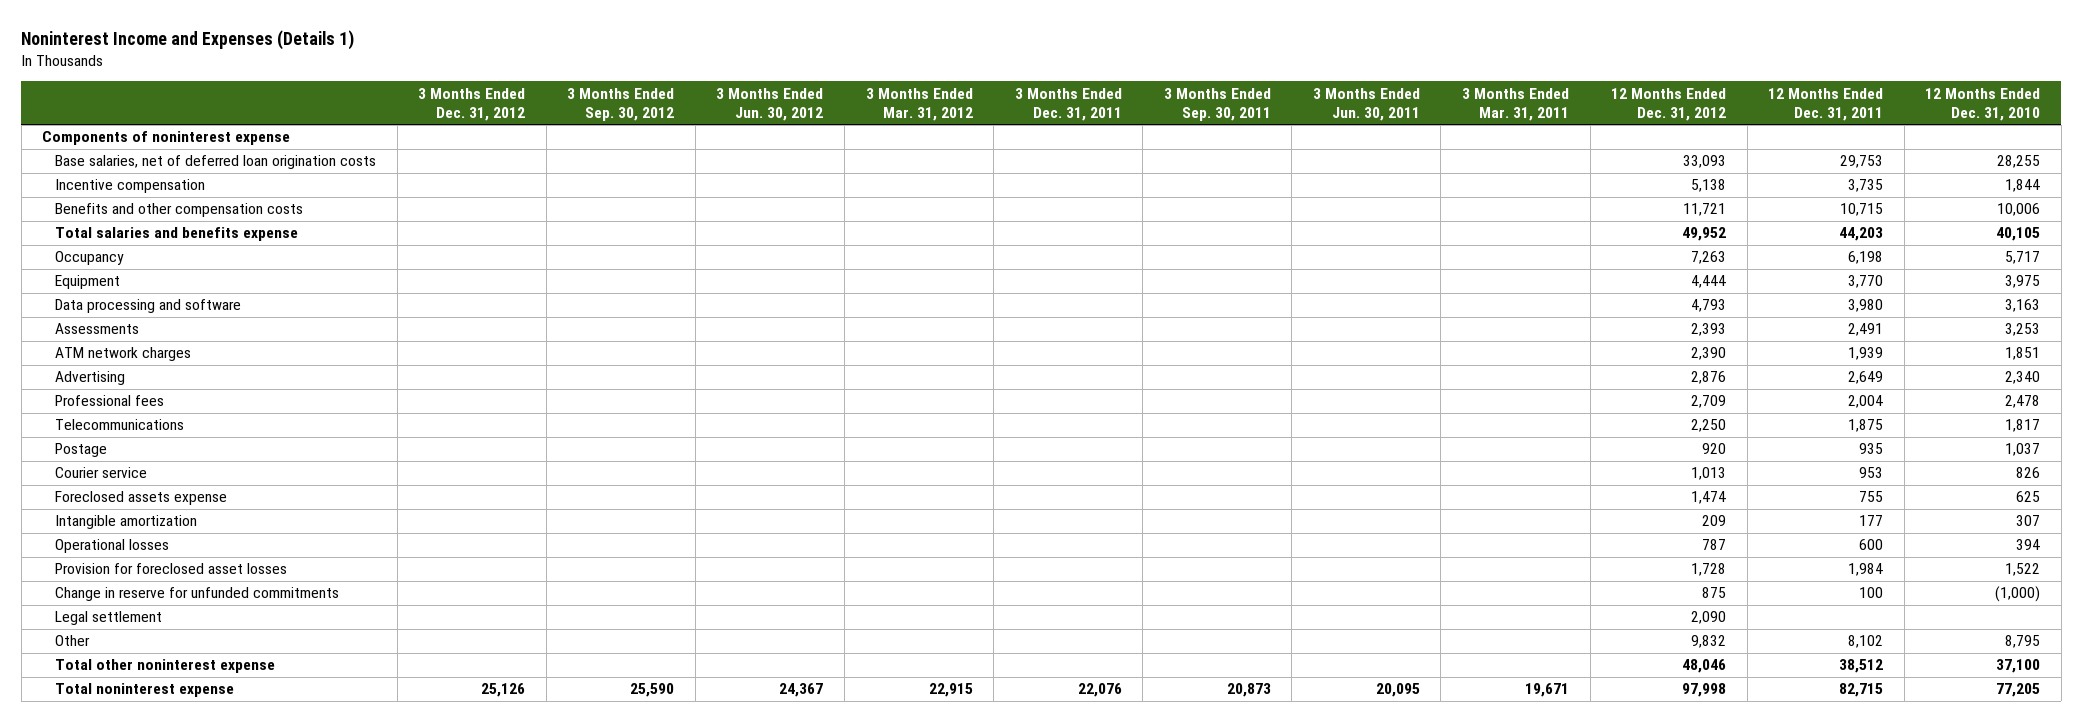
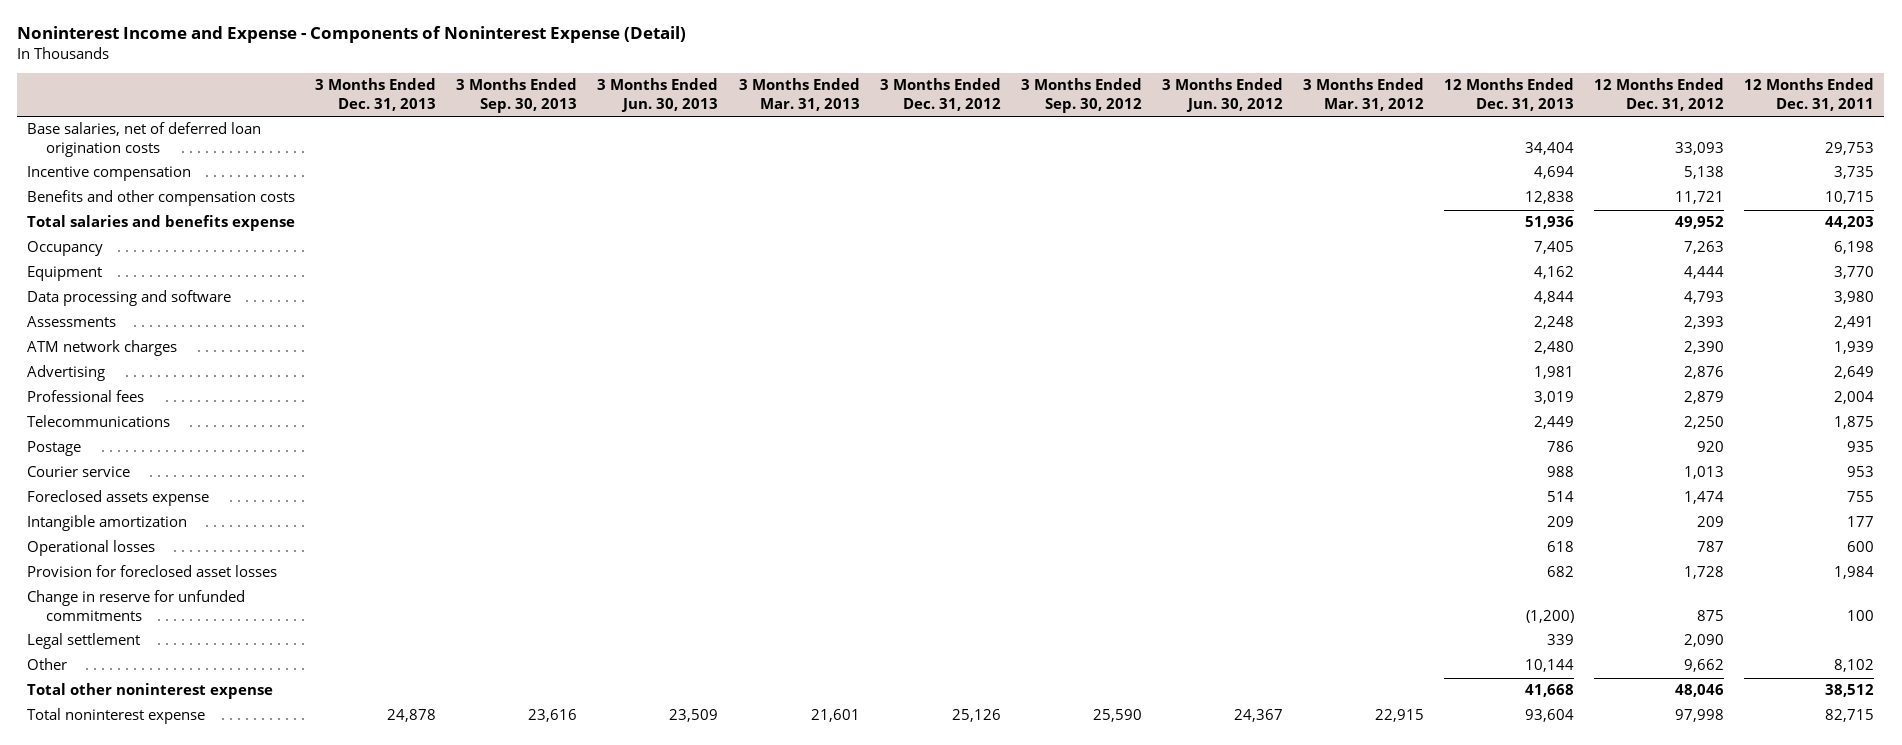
[21,30,355,51] Noninterest Income and Expenses (Details 1) -> [17,26,687,44] Noninterest Income and Expense - Components of Noninterest Expense (Detail)
[1014,87,1122,121] 3 Months Ended Dec. 31, 2011 -> none
[1163,87,1271,121] 3 Months Ended Sep. 30, 2011 -> none
[1312,87,1420,121] 3 Months Ended Jun. 30, 2011 -> none
[1462,87,1570,121] 3 Months Ended Mar. 31, 2011 -> none
[1925,87,2041,121] 12 Months Ended Dec. 31, 2010 -> none
none -> [315,78,437,111] 3 Months Ended Dec. 31, 2013
none -> [456,78,578,113] 3 Months Ended Sep. 30, 2013
none -> [597,78,719,112] 3 Months Ended Jun. 30, 2013
none -> [738,78,860,111] 3 Months Ended Mar. 31, 2013
none -> [1444,78,1575,111] 12 Months Ended Dec. 31, 2013
[42,131,291,146] Components of noninterest expense -> none
[1691,395,1727,409] 2,709 -> [1684,391,1725,405] 2,879
[1691,635,1727,649] 9,832 -> [1684,659,1725,673] 9,662

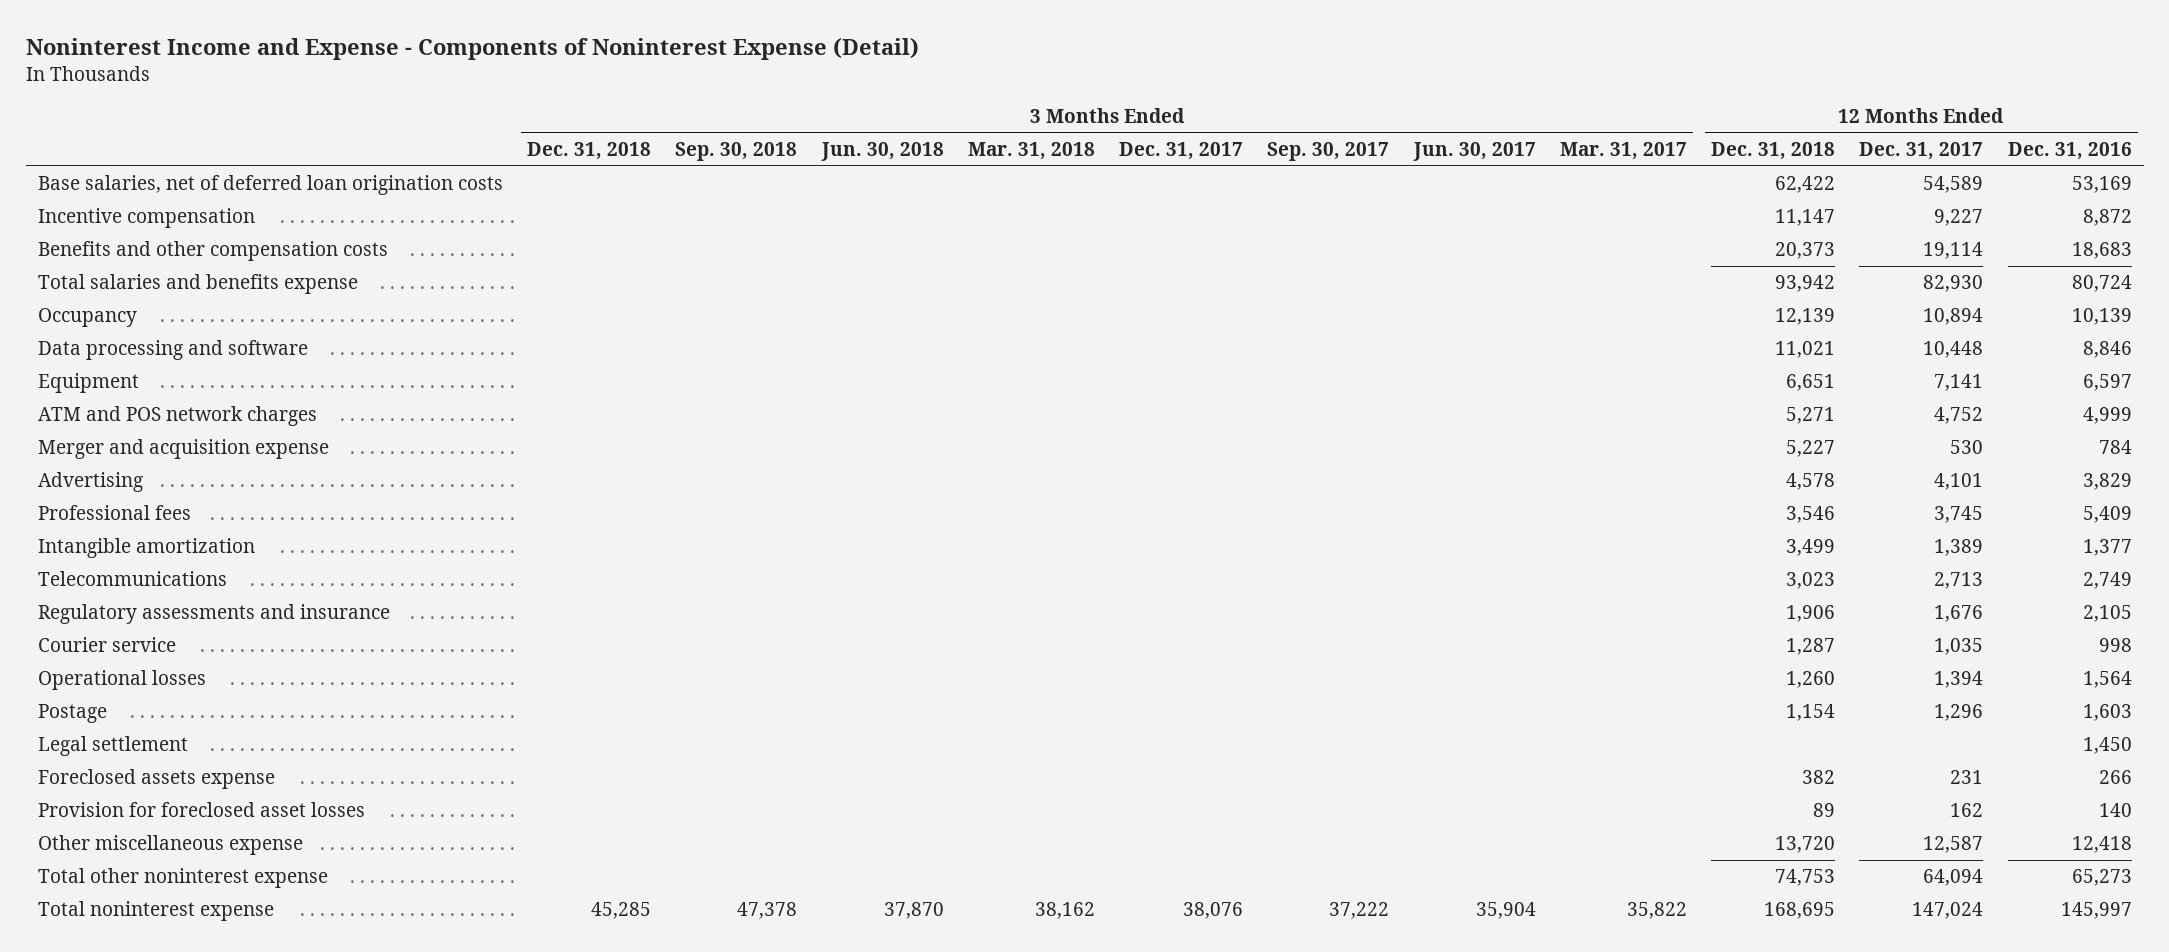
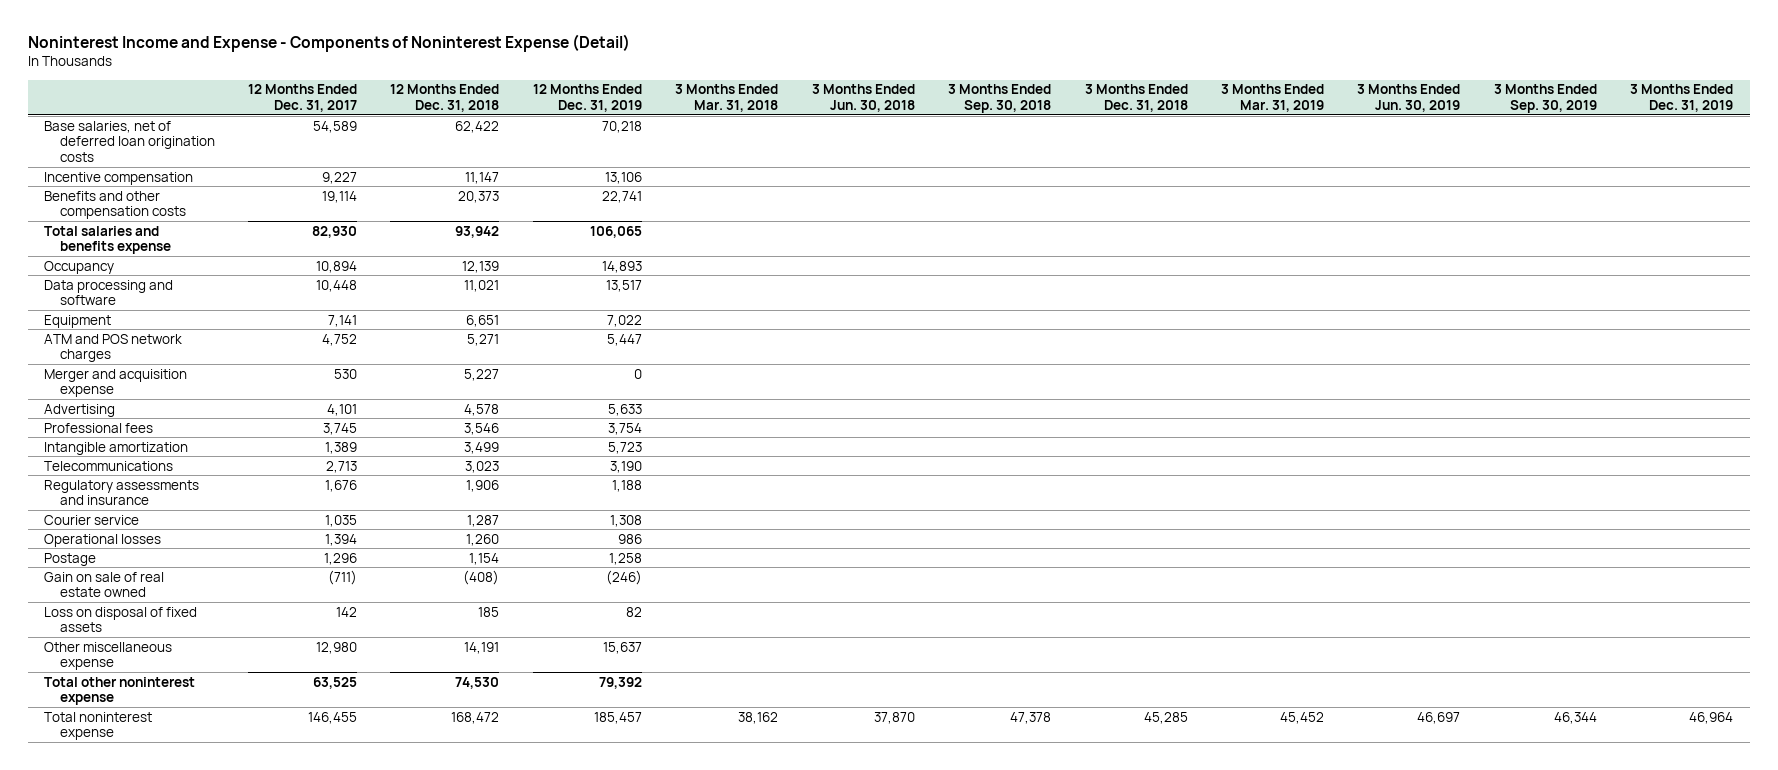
[1119,141,1244,160] Dec. 31, 2017 -> none
[1267,141,1390,161] Sep. 30, 2017 -> none
[1412,141,1536,161] Jun. 30, 2017 -> none
[1559,141,1687,160] Mar. 31, 2017 -> none
[2007,141,2132,160] Dec. 31, 2016 -> none
none -> [532,84,642,113] 12 Months Ended Dec. 31, 2019
none -> [1220,84,1324,113] 3 Months Ended Mar. 31, 2019
none -> [1357,84,1461,113] 3 Months Ended Jun. 30, 2019
none -> [1493,84,1597,114] 3 Months Ended Sep. 30, 2019
none -> [1630,84,1734,113] 3 Months Ended Dec. 31, 2019
[37,736,188,757] Legal settlement -> none
[37,769,275,790] Foreclosed assets expense -> none
[37,802,365,818] Provision for foreclosed asset losses -> none
none -> [44,571,165,598] Gain on sale of real estate owned
none -> [44,606,198,633] Loss on disposal of fixed assets
[1775,836,1836,854] 13,720 -> [464,641,500,654] 14,191
[1923,836,1984,854] 12,587 -> [315,641,357,654] 12,980
[1775,869,1836,887] 74,753 -> [455,676,500,689] 74,530
[1923,869,1984,887] 64,094 -> [312,676,357,689] 63,525
[1764,902,1836,920] 168,695 -> [451,711,500,724] 168,472
[1912,902,1984,920] 147,024 -> [307,711,357,724] 146,455

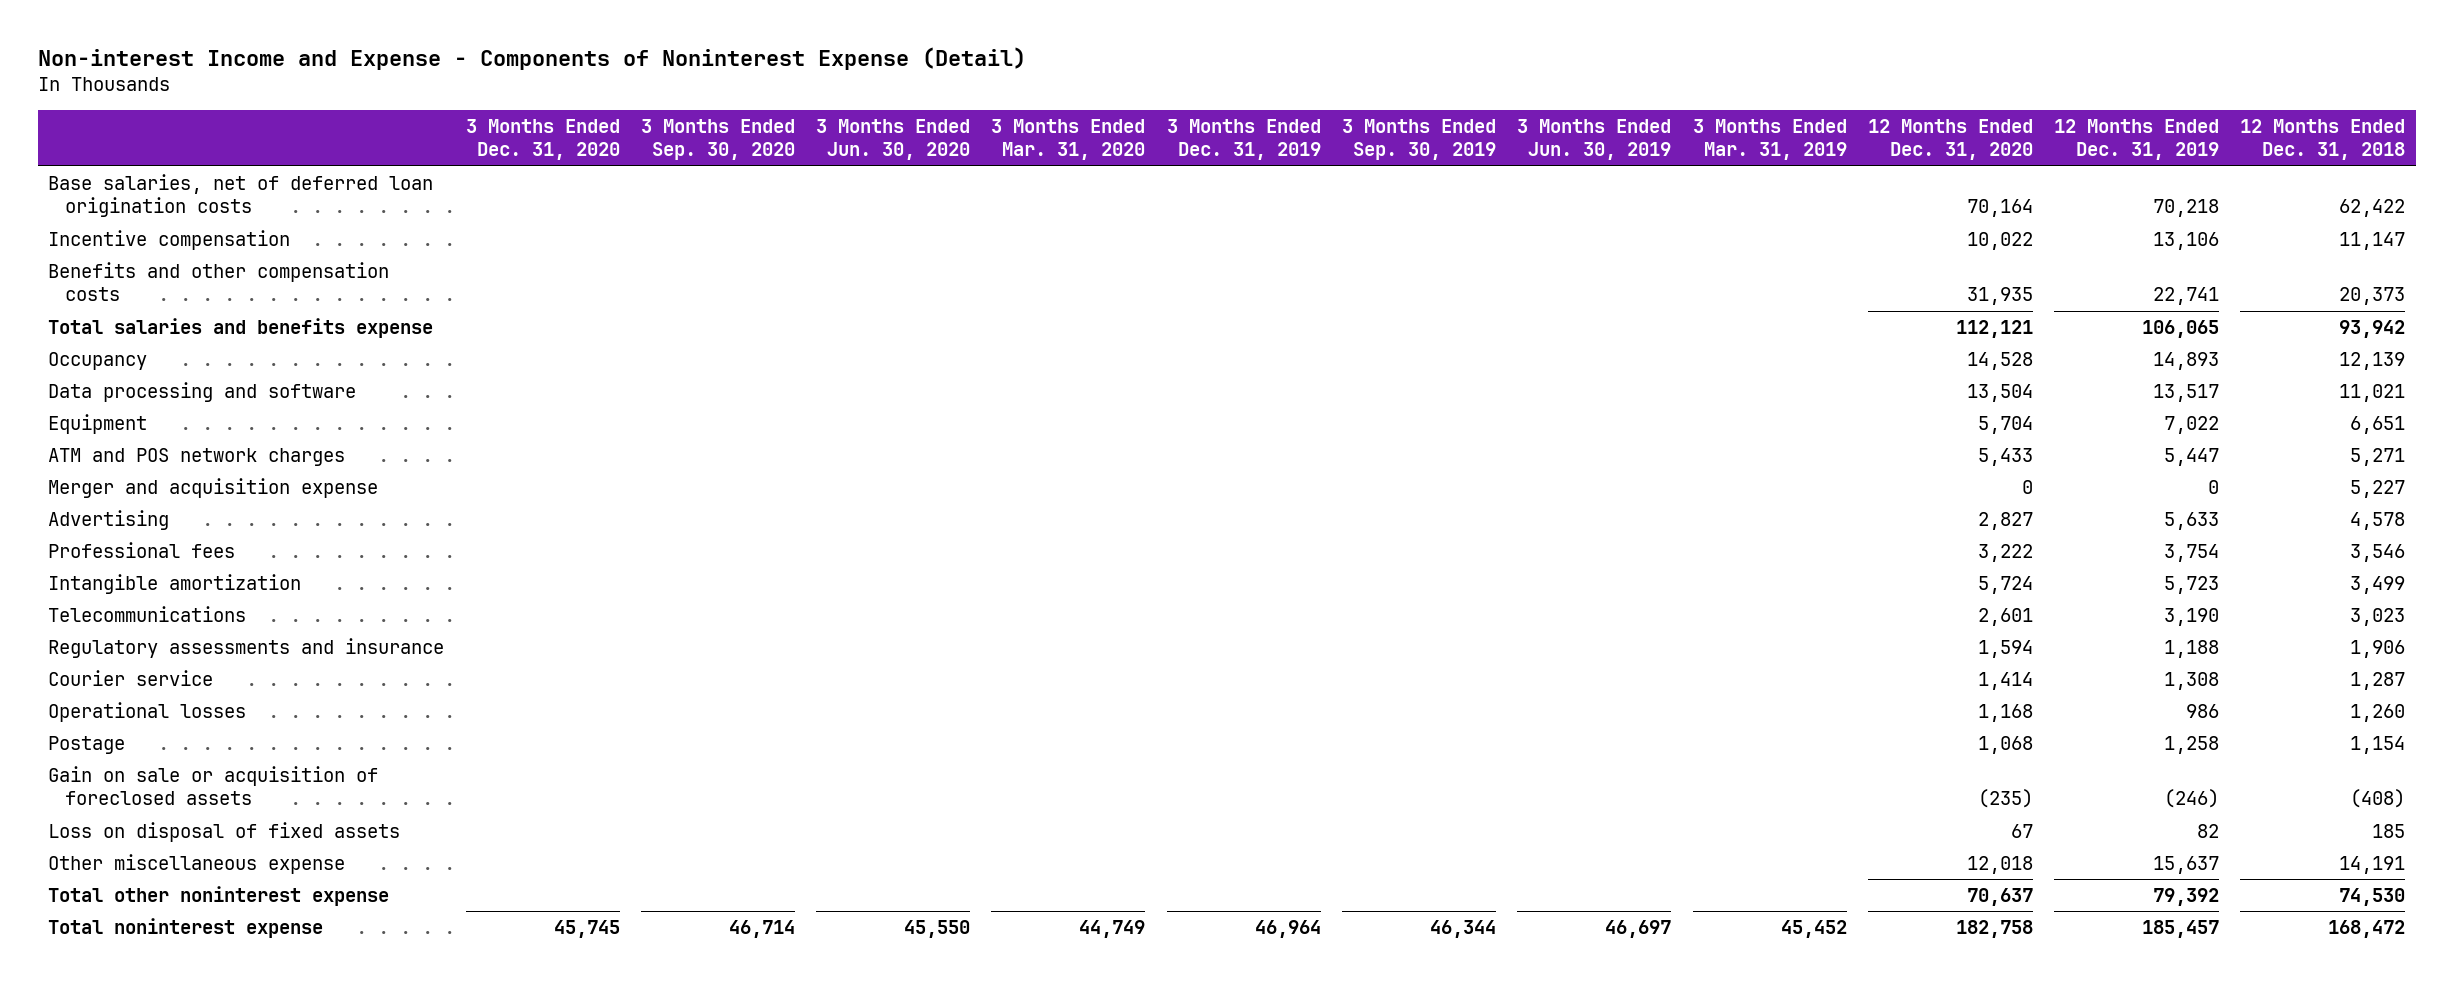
[27,34,630,53] Noninterest Income and Expense - Components of Noninterest Expense (Detail) -> [37,47,1026,71] Non-interest Income and Expense - Components of Noninterest Expense (Detail)
[247,84,357,113] 12 Months Ended Dec. 31, 2017 -> none
[675,84,779,113] 3 Months Ended Mar. 31, 2018 -> none
[811,84,915,113] 3 Months Ended Jun. 30, 2018 -> none
[948,84,1052,114] 3 Months Ended Sep. 30, 2018 -> none
[1084,84,1188,113] 3 Months Ended Dec. 31, 2018 -> none
none -> [465,118,620,161] 3 Months Ended Dec. 31, 2020
none -> [640,118,795,161] 3 Months Ended Sep. 30, 2020
none -> [816,118,971,161] 3 Months Ended Jun. 30, 2020
none -> [991,118,1146,161] 3 Months Ended Mar. 31, 2020
none -> [1867,118,2033,161] 12 Months Ended Dec. 31, 2020
[44,571,165,598] Gain on sale of real estate owned -> [48,765,379,806] Gain on sale or acquisition of foreclosed assets

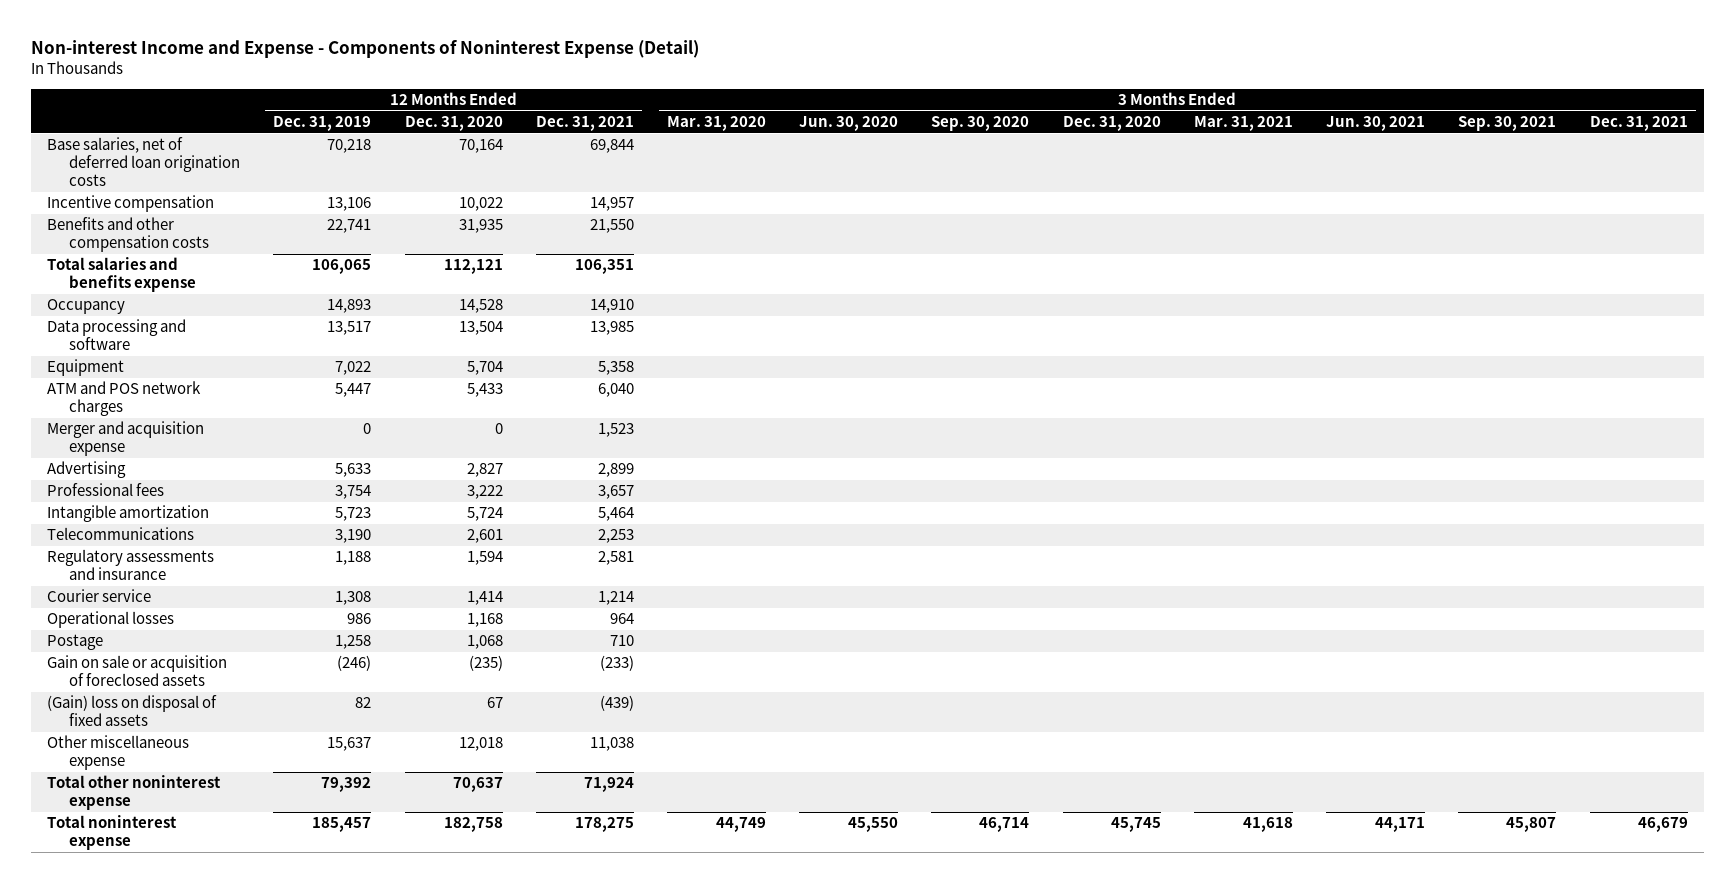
[1166,118,1321,161] 3 Months Ended Dec. 31, 2019 -> none
[1341,118,1496,161] 3 Months Ended Sep. 30, 2019 -> none
[1517,118,1672,161] 3 Months Ended Jun. 30, 2019 -> none
[1692,118,1847,161] 3 Months Ended Mar. 31, 2019 -> none
[2240,118,2406,161] 12 Months Ended Dec. 31, 2018 -> none
none -> [535,116,634,132] Dec. 31, 2021
none -> [1193,116,1293,132] Mar. 31, 2021
none -> [1326,116,1426,132] Jun. 30, 2021
none -> [1458,116,1557,132] Sep. 30, 2021
none -> [1589,116,1688,132] Dec. 31, 2021
[48,821,401,842] Loss on disposal of fixed assets -> [47,695,218,727] (Gain) loss on disposal of fixed assets

